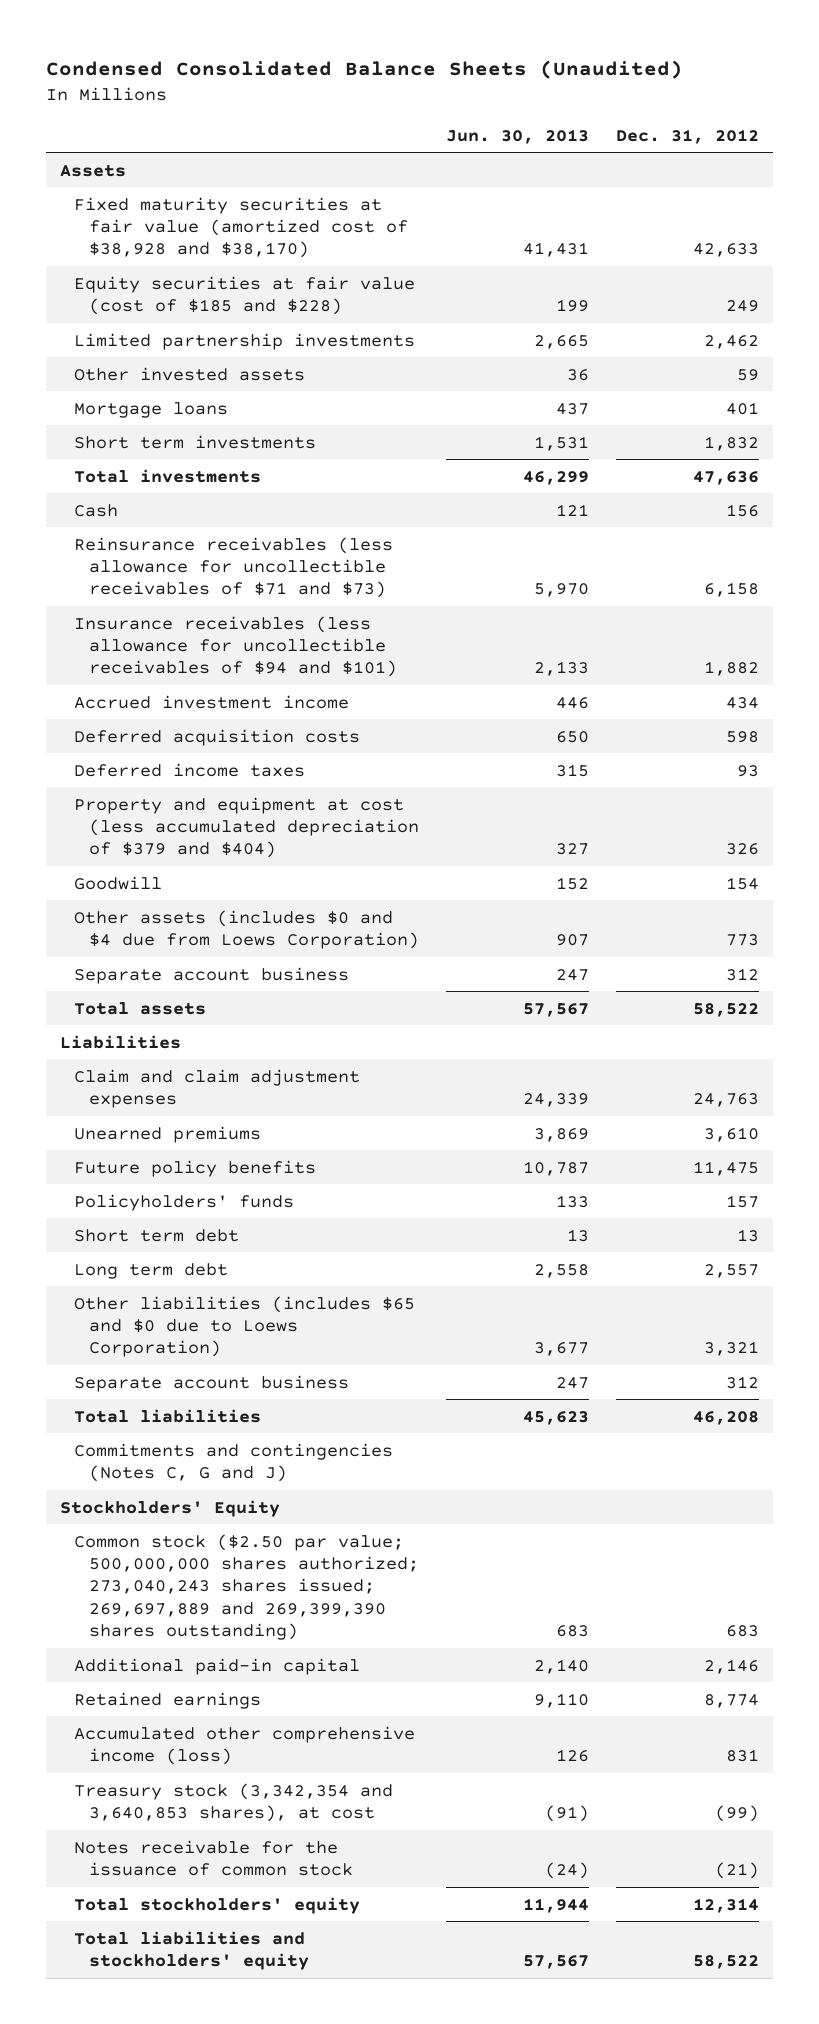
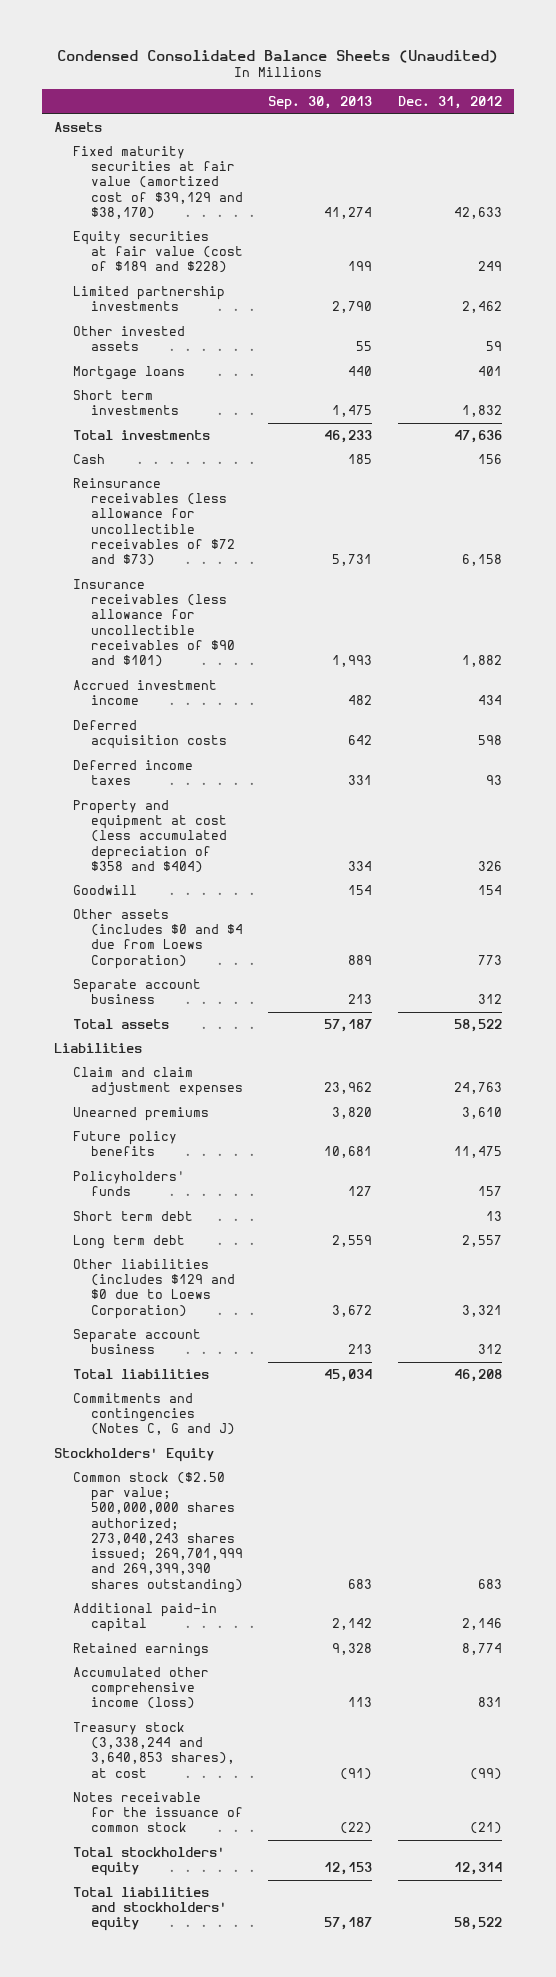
[445,128,589,144] Jun. 30, 2013 -> none
none -> [268,96,373,111] Sep. 30, 2013
[74,196,408,259] Fixed maturity securities at fair value (amortized cost of $38,928 and $38,170) -> [72,145,244,219] Fixed maturity securities at fair value (amortized cost of $39,129 and $38,170)
[74,275,416,315] Equity securities at fair value (cost of $185 and $228) -> [72,230,244,274] Equity securities at fair value (cost of $189 and $228)
[74,536,394,599] Reinsurance receivables (less allowance for uncollectible receivables of $71 and $73) -> [72,477,236,567] Reinsurance receivables (less allowance for uncollectible receivables of $72 and $73)
[74,615,397,678] Insurance receivables (less allowance for uncollectible receivables of $94 and $101) -> [72,578,236,668] Insurance receivables (less allowance for uncollectible receivables of $90 and $101)
[74,796,419,859] Property and equipment at cost (less accumulated depreciation of $379 and $404) -> [72,799,228,873] Property and equipment at cost (less accumulated depreciation of $358 and $404)
[74,1295,416,1358] Other liabilities (includes $65 and $0 due to Loews Corporation) -> [72,1258,236,1319] Other liabilities (includes $129 and $0 due to Loews Corporation)
[74,1533,419,1640] Common stock ($2.50 par value; 500,000,000 shares authorized; 273,040,243 shares issued; 269,697,889 and 269,399,390 shares outstanding) -> [72,1471,244,1593] Common stock ($2.50 par value; 500,000,000 shares authorized; 273,040,243 shares issued; 269,701,999 and 269,399,390 shares outstanding)
[74,1782,394,1822] Treasury stock (3,342,354 and 3,640,853 shares), at cost -> [72,1721,236,1778] Treasury stock (3,338,244 and 3,640,853 shares), at cost

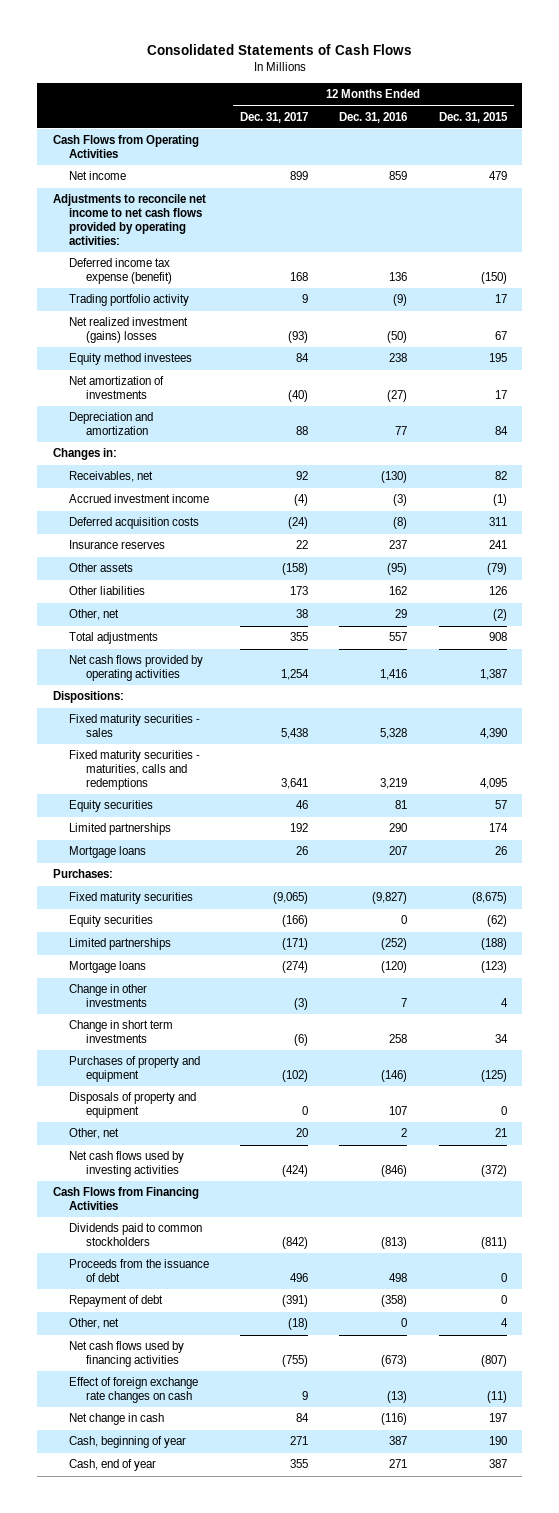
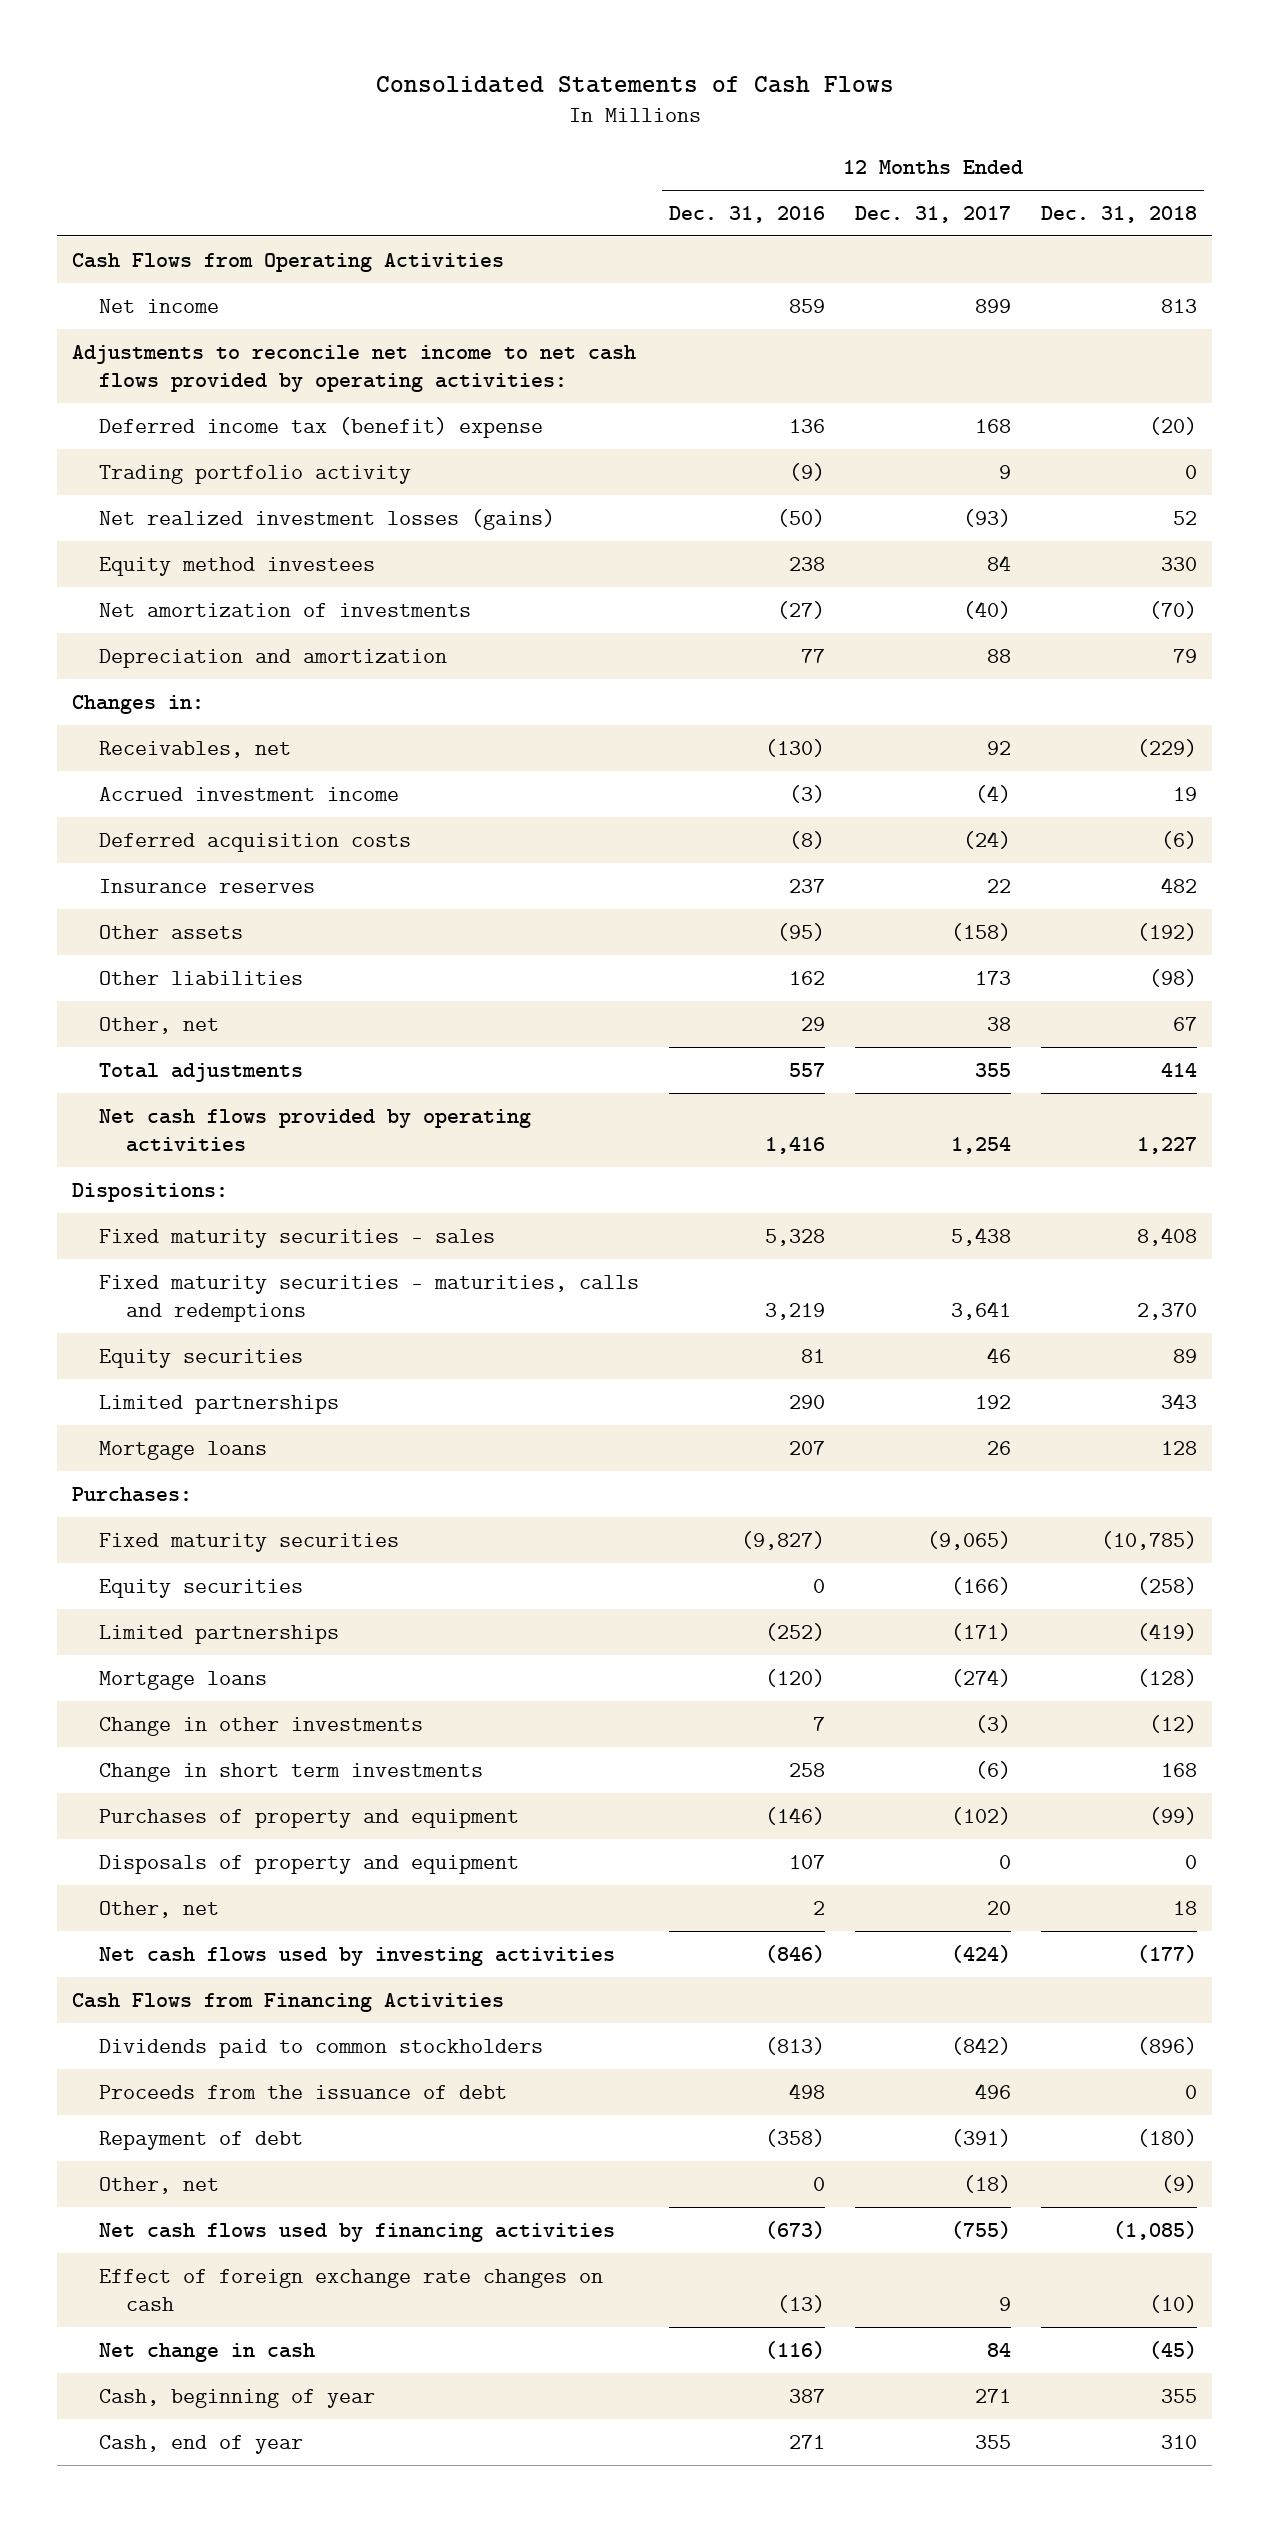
[438,111,508,123] Dec. 31, 2015 -> none
none -> [1040,205,1197,223] Dec. 31, 2018
[69,258,172,285] Deferred income tax expense (benefit) -> [99,416,544,438] Deferred income tax (benefit) expense
[69,317,189,344] Net realized investment (gains) losses -> [99,508,556,530] Net realized investment losses (gains)

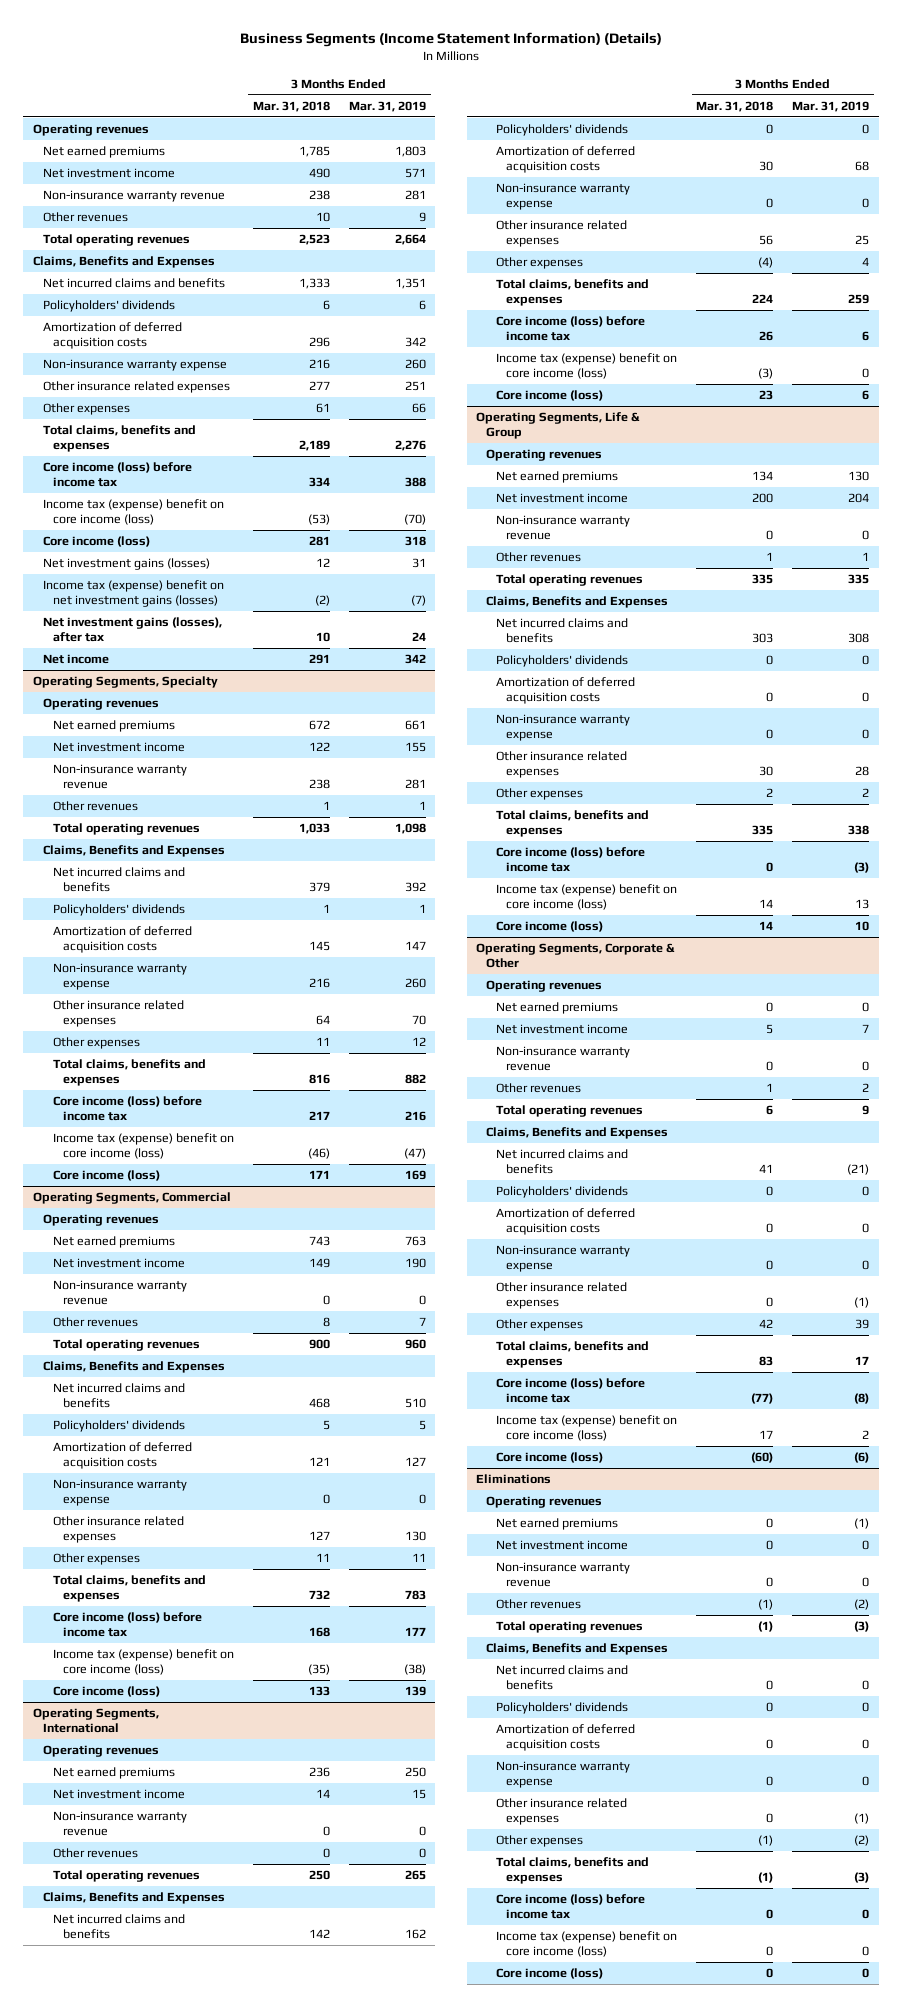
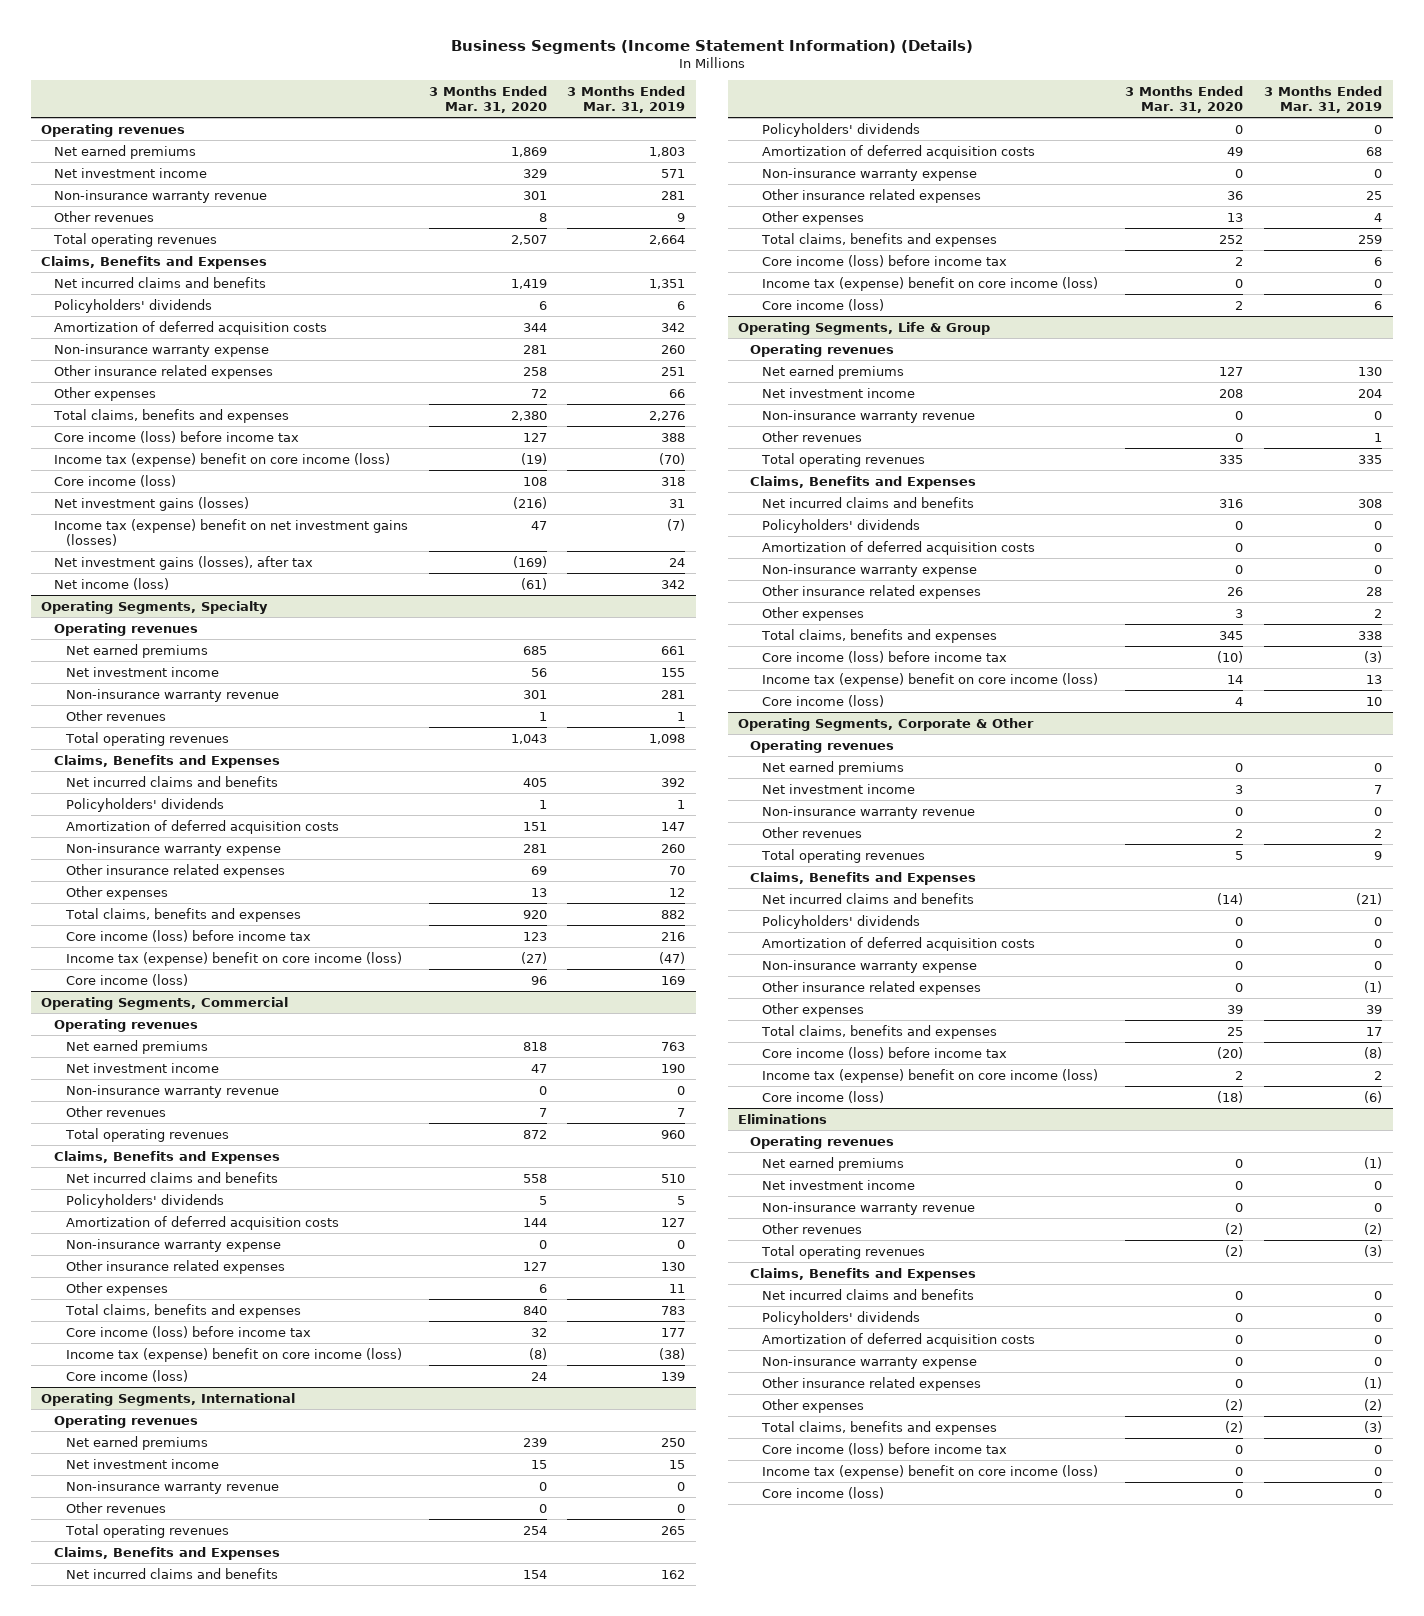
[252,100,330,112] Mar. 31, 2018 -> none
none -> [428,85,547,113] 3 Months Ended Mar. 31, 2020
[43,654,110,665] Net income -> [53,577,169,590] Net income (loss)

